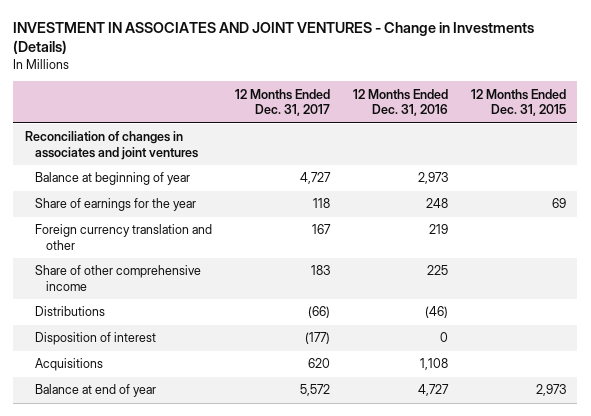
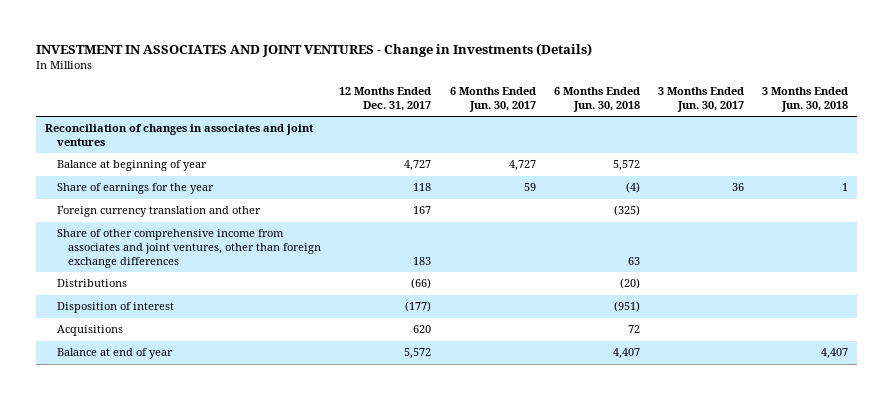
[352,88,448,117] 12 Months Ended Dec. 31, 2016 -> none
[470,88,566,117] 12 Months Ended Dec. 31, 2015 -> none
none -> [449,87,536,112] 6 Months Ended Jun. 30, 2017
none -> [553,87,640,112] 6 Months Ended Jun. 30, 2018
none -> [658,87,745,112] 3 Months Ended Jun. 30, 2017
none -> [762,87,849,112] 3 Months Ended Jun. 30, 2018
[35,265,202,292] Share of other comprehensive income -> [56,229,322,268] Share of other comprehensive income from associates and joint ventures, other than foreign exchange differences

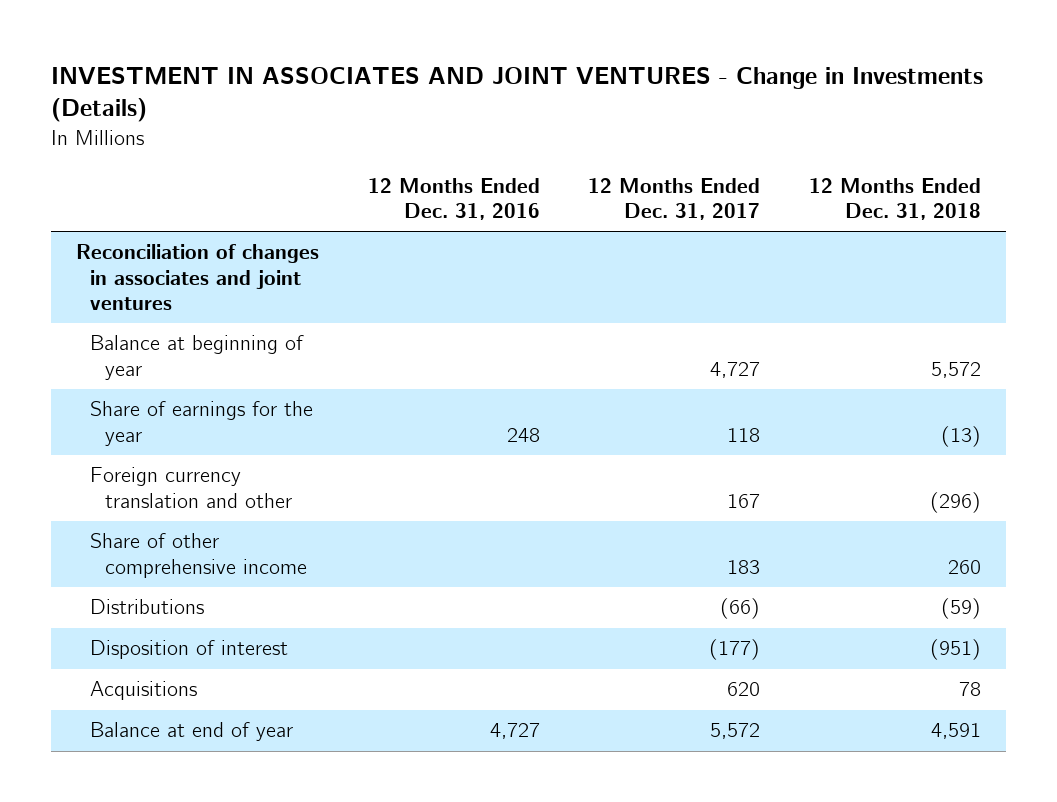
[449,87,536,112] 6 Months Ended Jun. 30, 2017 -> none
[553,87,640,112] 6 Months Ended Jun. 30, 2018 -> none
[658,87,745,112] 3 Months Ended Jun. 30, 2017 -> none
[762,87,849,112] 3 Months Ended Jun. 30, 2018 -> none
none -> [367,178,540,221] 12 Months Ended Dec. 31, 2016
none -> [809,178,982,221] 12 Months Ended Dec. 31, 2018
[56,229,322,268] Share of other comprehensive income from associates and joint ventures, other than foreign exchange differences -> [90,533,308,578] Share of other comprehensive income

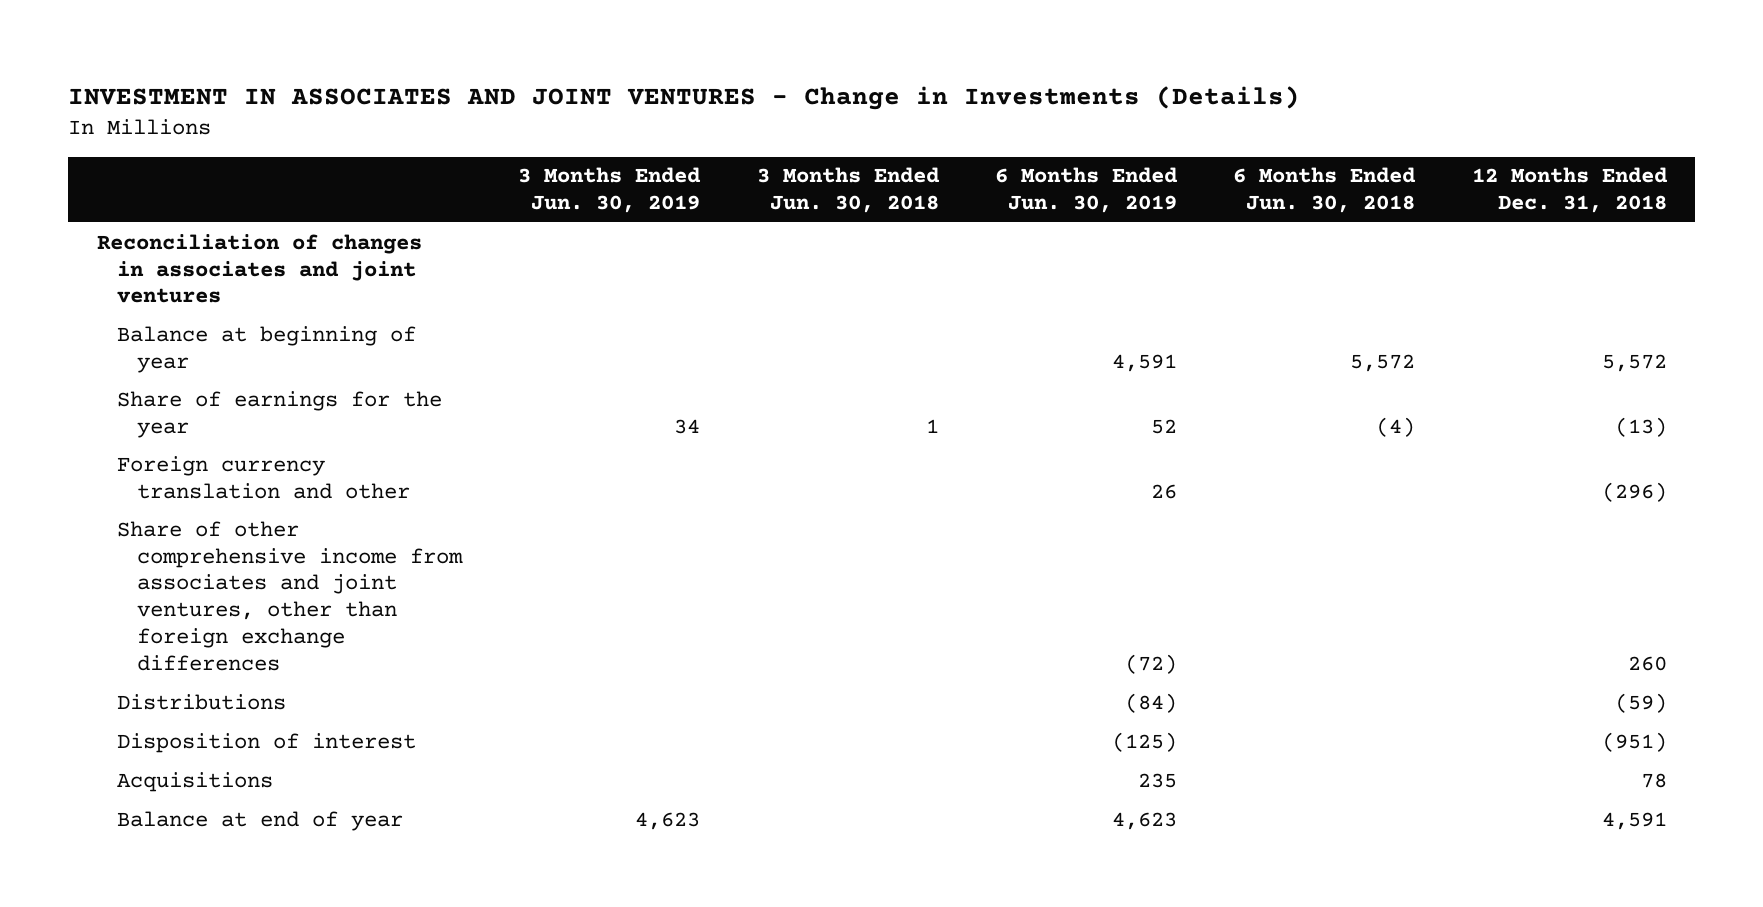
[367,178,540,221] 12 Months Ended Dec. 31, 2016 -> none
[588,178,761,221] 12 Months Ended Dec. 31, 2017 -> none
none -> [518,167,702,214] 3 Months Ended Jun. 30, 2019
none -> [756,167,940,214] 3 Months Ended Jun. 30, 2018
none -> [995,167,1179,214] 6 Months Ended Jun. 30, 2019
none -> [1233,167,1417,214] 6 Months Ended Jun. 30, 2018
[90,533,308,578] Share of other comprehensive income -> none
none -> [116,520,464,671] Share of other comprehensive income from associates and joint ventures, other than foreign exchange differences

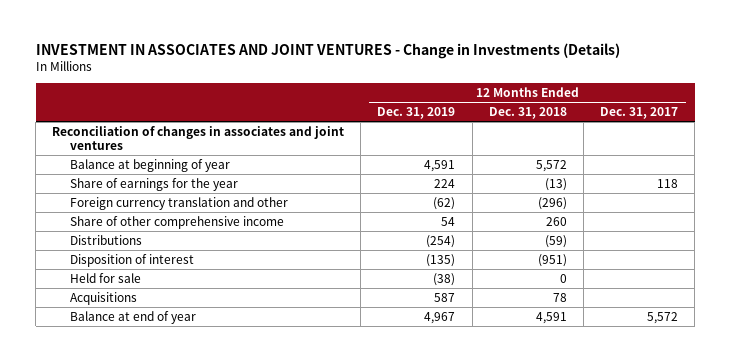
[518,167,702,214] 3 Months Ended Jun. 30, 2019 -> none
[756,167,940,214] 3 Months Ended Jun. 30, 2018 -> none
[995,167,1179,214] 6 Months Ended Jun. 30, 2019 -> none
[1233,167,1417,214] 6 Months Ended Jun. 30, 2018 -> none
none -> [377,107,456,120] Dec. 31, 2019
none -> [599,107,678,120] Dec. 31, 2017
[116,520,464,671] Share of other comprehensive income from associates and joint ventures, other than foreign exchange differences -> none
none -> [70,215,285,229] Share of other comprehensive income
none -> [70,272,142,283] Held for sale

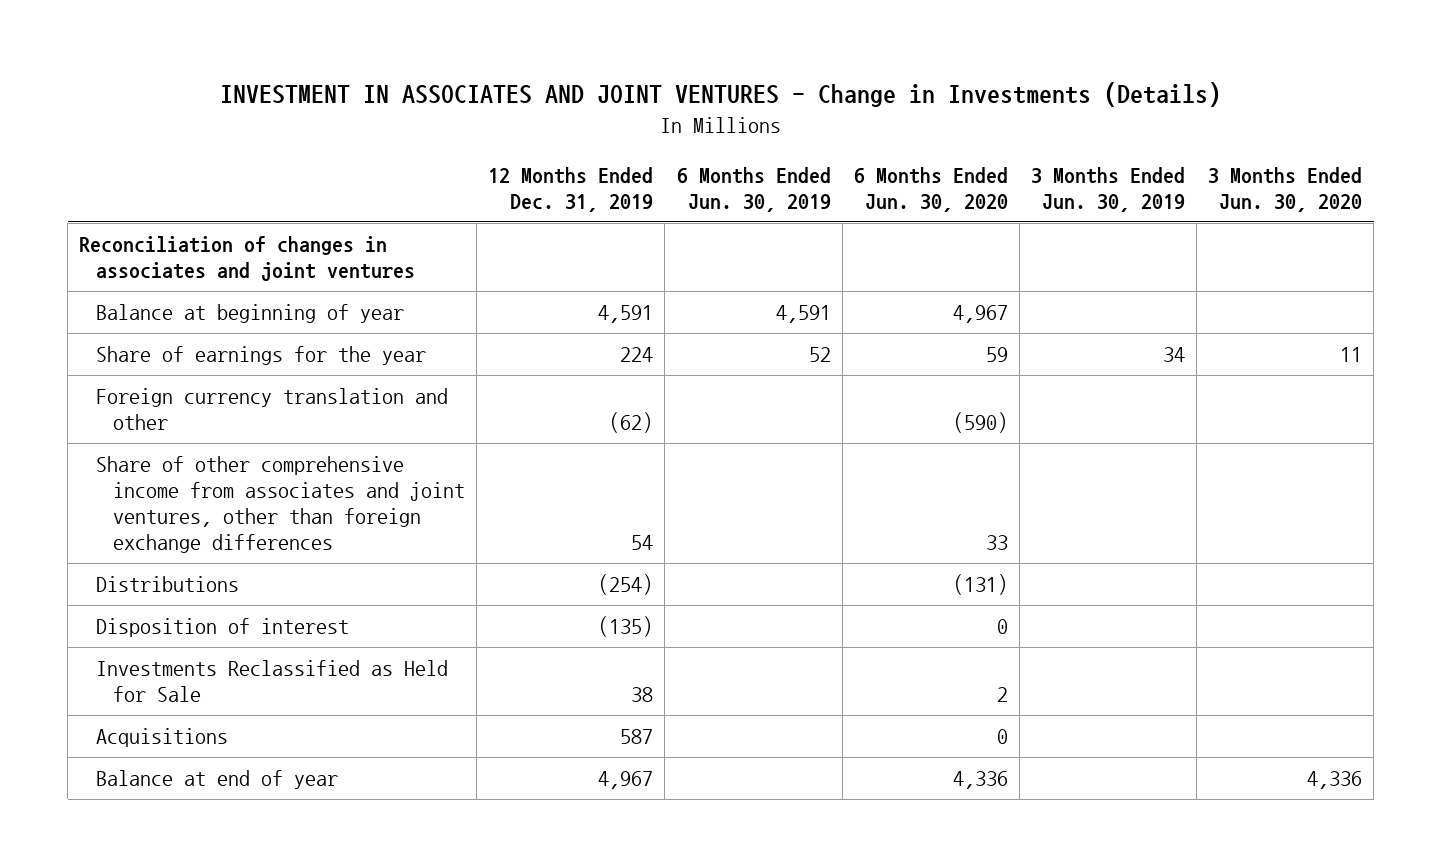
[488,107,567,120] Dec. 31, 2018 -> none
[599,107,678,120] Dec. 31, 2017 -> none
none -> [676,167,831,213] 6 Months Ended Jun. 30, 2019
none -> [853,167,1008,213] 6 Months Ended Jun. 30, 2020
none -> [1030,167,1185,213] 3 Months Ended Jun. 30, 2019
none -> [1207,167,1362,213] 3 Months Ended Jun. 30, 2020
[70,215,285,229] Share of other comprehensive income -> none
none -> [96,455,466,553] Share of other comprehensive income from associates and joint ventures, other than foreign exchange differences
[70,272,142,283] Held for sale -> [96,659,449,702] Investments Reclassified as Held for Sale
[433,272,456,286] (38) -> [631,686,654,702] 38

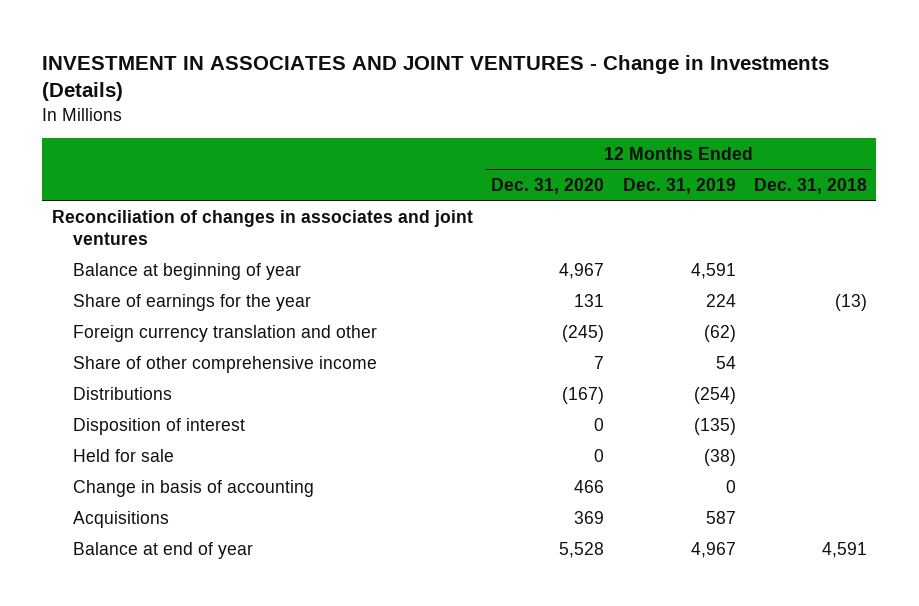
[676,167,831,213] 6 Months Ended Jun. 30, 2019 -> none
[853,167,1008,213] 6 Months Ended Jun. 30, 2020 -> none
[1030,167,1185,213] 3 Months Ended Jun. 30, 2019 -> none
[1207,167,1362,213] 3 Months Ended Jun. 30, 2020 -> none
none -> [491,177,605,194] Dec. 31, 2020
none -> [754,177,868,194] Dec. 31, 2018
[96,455,466,553] Share of other comprehensive income from associates and joint ventures, other than foreign exchange differences -> none
none -> [73,355,378,373] Share of other comprehensive income
[96,659,449,702] Investments Reclassified as Held for Sale -> [73,448,175,462] Held for sale
[631,686,654,702] 38 -> [703,448,736,466] (38)
none -> [73,479,315,497] Change in basis of accounting

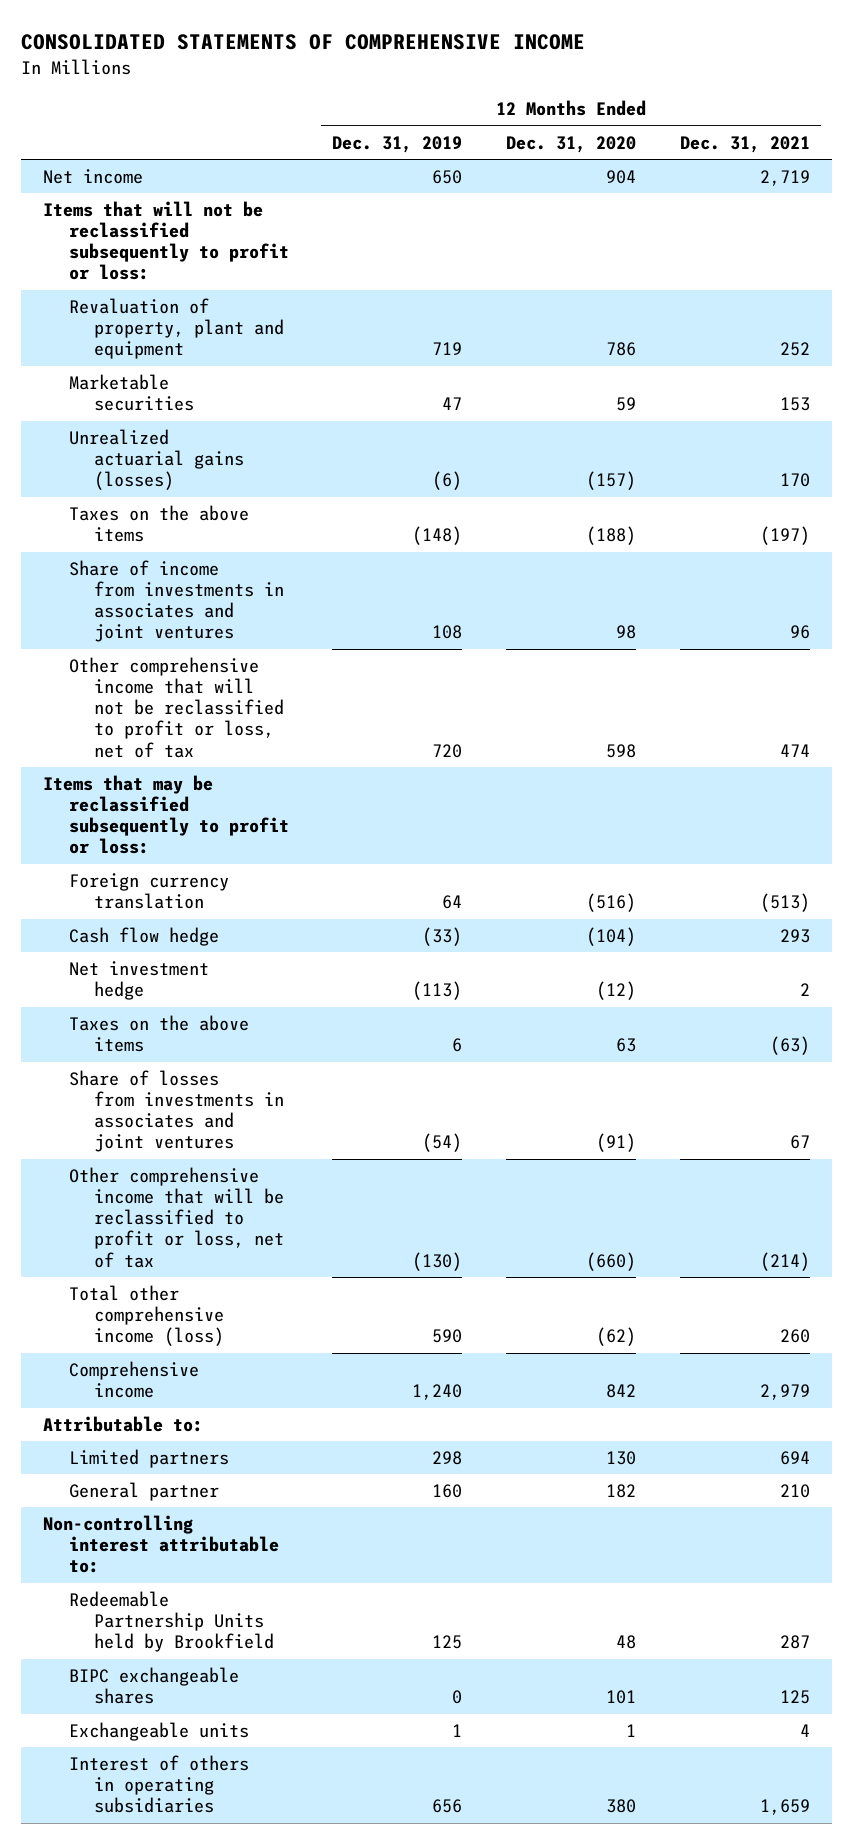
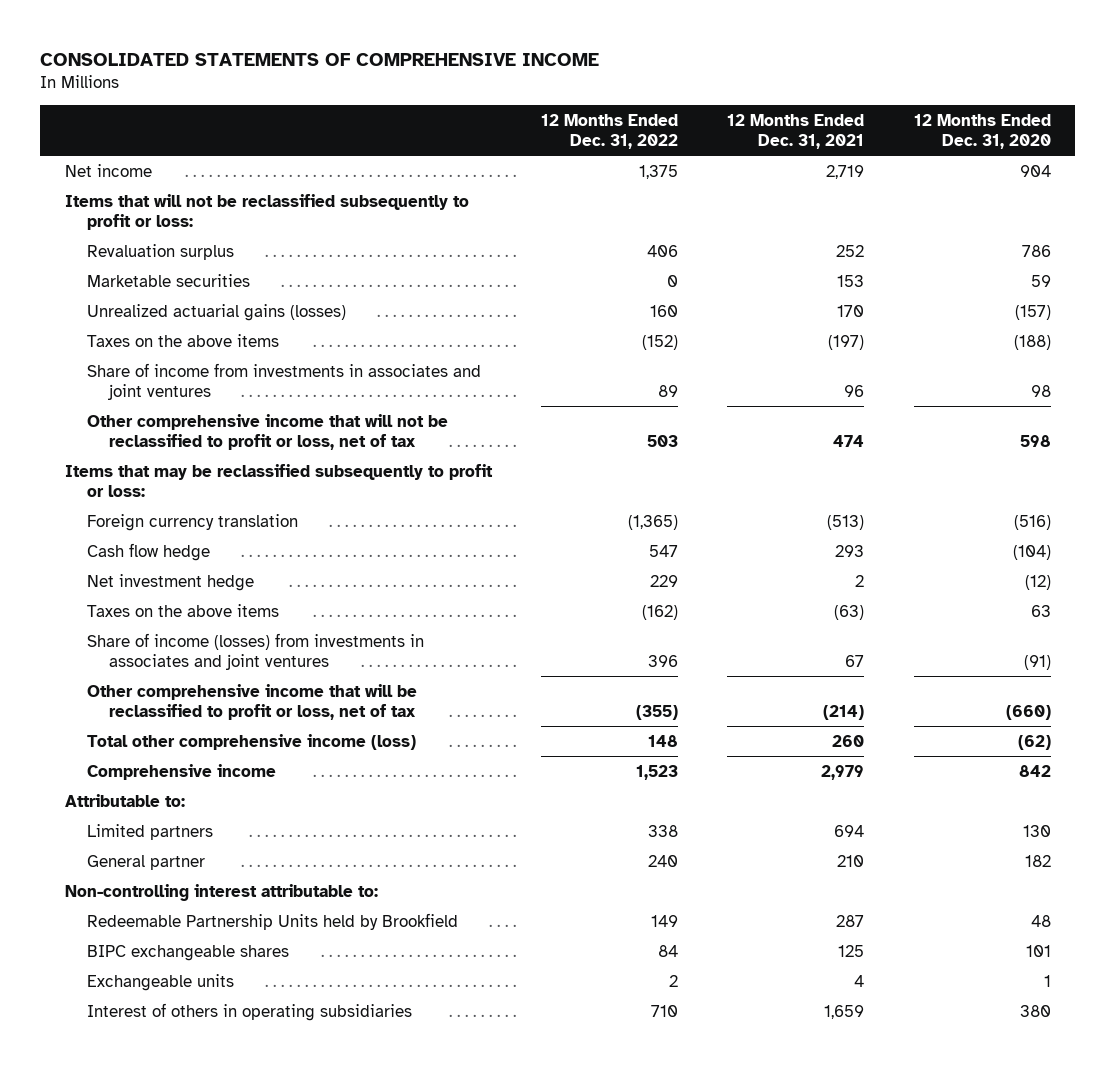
[332,135,463,153] Dec. 31, 2019 -> none
none -> [540,113,678,149] 12 Months Ended Dec. 31, 2022
[68,298,285,360] Revaluation of property, plant and equipment -> [86,243,234,260] Revaluation surplus
[68,1070,285,1153] Share of losses from investments in associates and joint ventures -> [86,632,424,670] Share of income (losses) from investments in associates and joint ventures

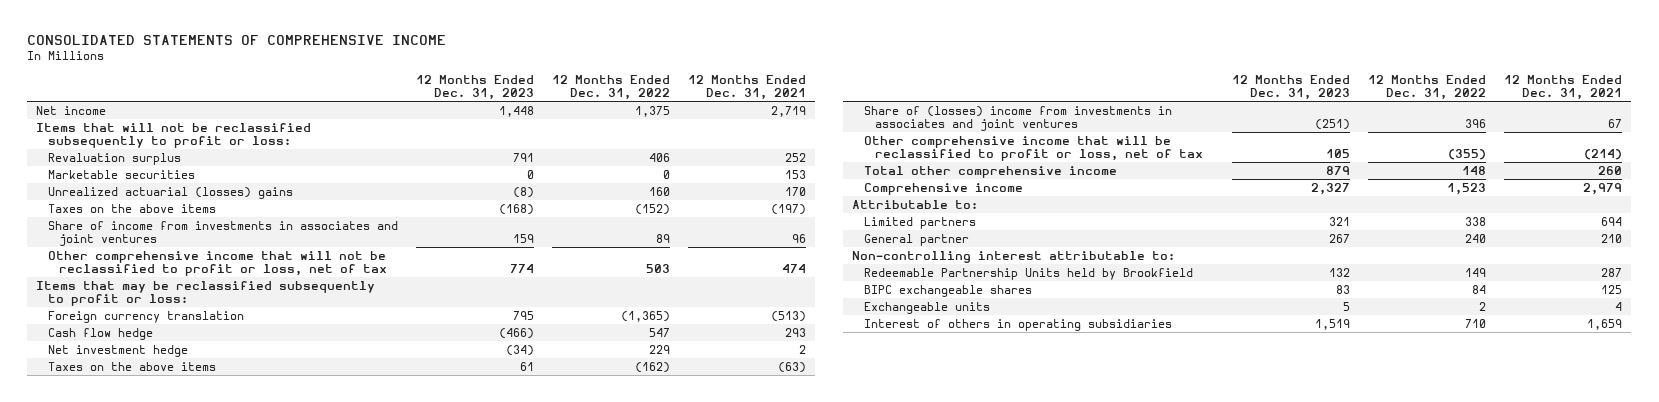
[913,113,1051,149] 12 Months Ended Dec. 31, 2020 -> none
none -> [416,74,535,101] 12 Months Ended Dec. 31, 2023
[86,303,346,321] Unrealized actuarial gains (losses) -> [47,186,293,199] Unrealized actuarial (losses) gains
[86,632,424,670] Share of income (losses) from investments in associates and joint ventures -> [863,105,1172,131] Share of (losses) income from investments in associates and joint ventures
[86,733,416,750] Total other comprehensive income (loss) -> [863,165,1117,178] Total other comprehensive income

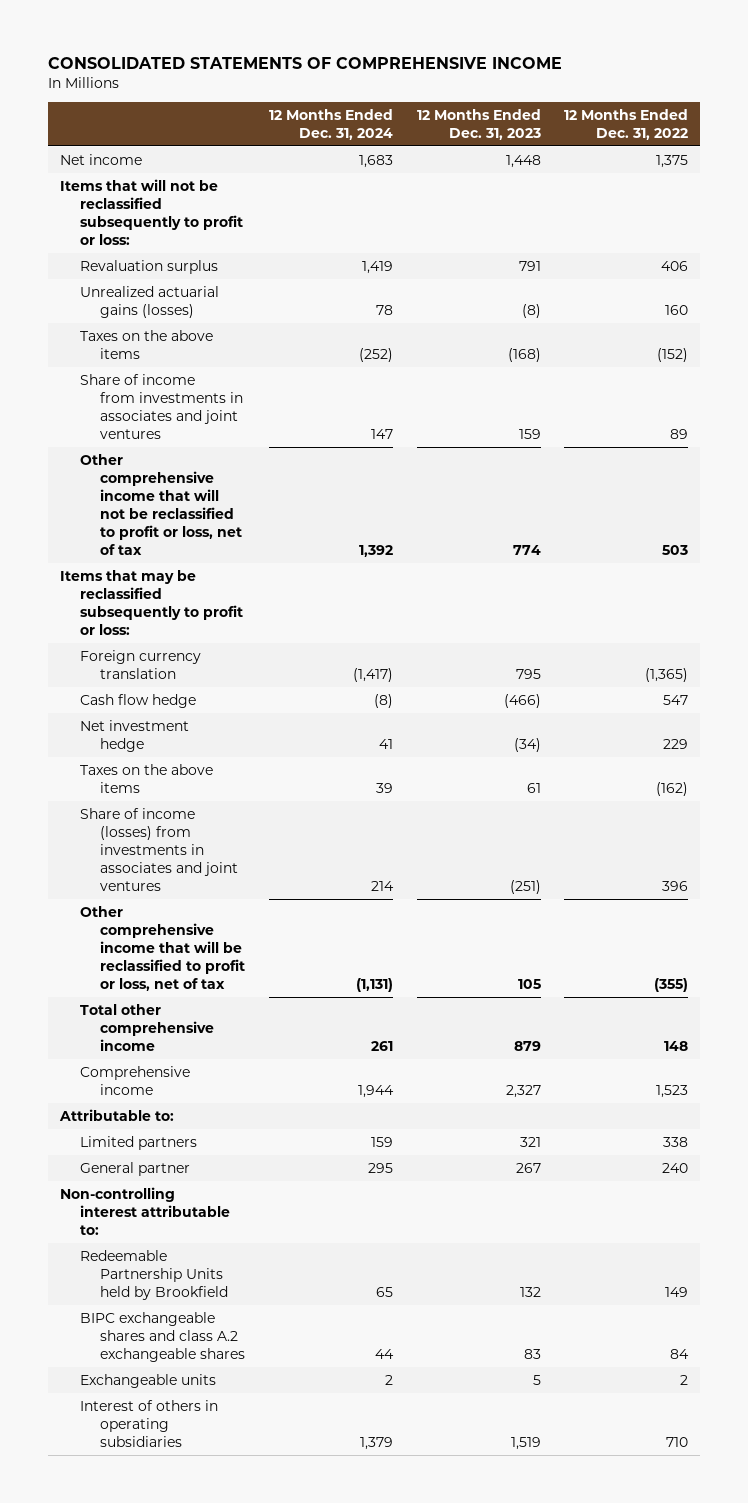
[688,74,807,101] 12 Months Ended Dec. 31, 2021 -> none
none -> [269,108,394,140] 12 Months Ended Dec. 31, 2024
[47,169,195,179] Marketable securities -> none
[47,186,293,199] Unrealized actuarial (losses) gains -> [80,285,220,318] Unrealized actuarial gains (losses)
[863,105,1172,131] Share of (losses) income from investments in associates and joint ventures -> [80,807,239,891] Share of income (losses) from investments in associates and joint ventures
[863,284,1032,297] BIPC exchangeable shares -> [80,1311,246,1362] BIPC exchangeable shares and class A.2 exchangeable shares

